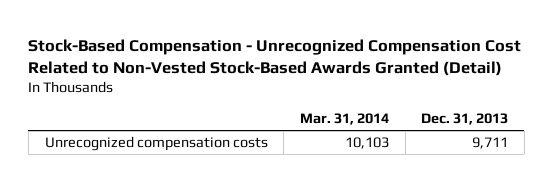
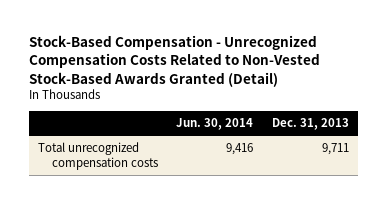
[28,38,522,77] Stock-Based Compensation - Unrecognized Compensation Cost Related to Non-Vested Stock-Based Awards Granted (Detail) -> [29,35,321,87] Stock-Based Compensation - Unrecognized Compensation Costs Related to Non-Vested Stock-Based Awards Granted (Detail)
[299,113,389,126] Mar. 31, 2014 -> none
none -> [176,118,254,131] Jun. 30, 2014
[44,136,268,152] Unrecognized compensation costs -> [38,142,158,171] Total unrecognized compensation costs

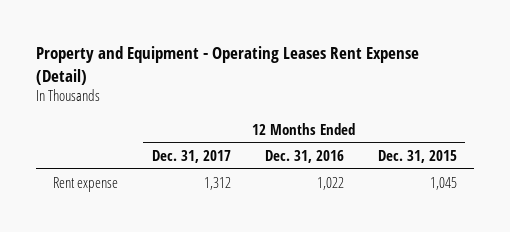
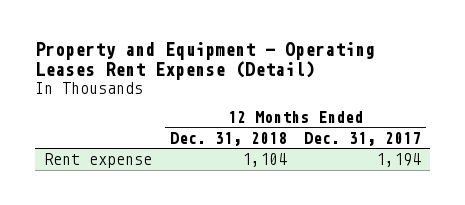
[264,149,344,163] Dec. 31, 2016 -> none
[377,149,457,163] Dec. 31, 2015 -> none
none -> [169,131,287,146] Dec. 31, 2018
[203,177,231,191] 1,312 -> [376,153,422,168] 1,194

